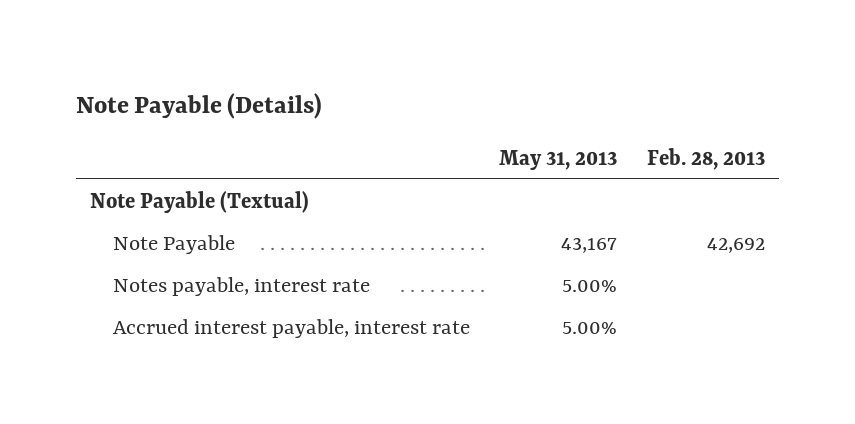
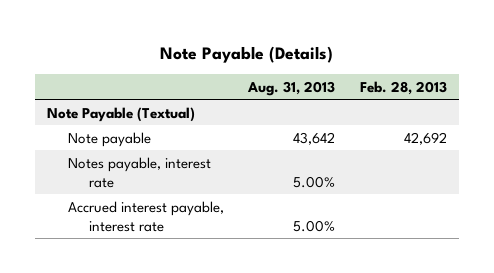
[499,150,618,171] May 31, 2013 -> none
none -> [247,80,336,96] Aug. 31, 2013
[113,234,236,254] Note Payable -> [68,131,152,147] Note payable

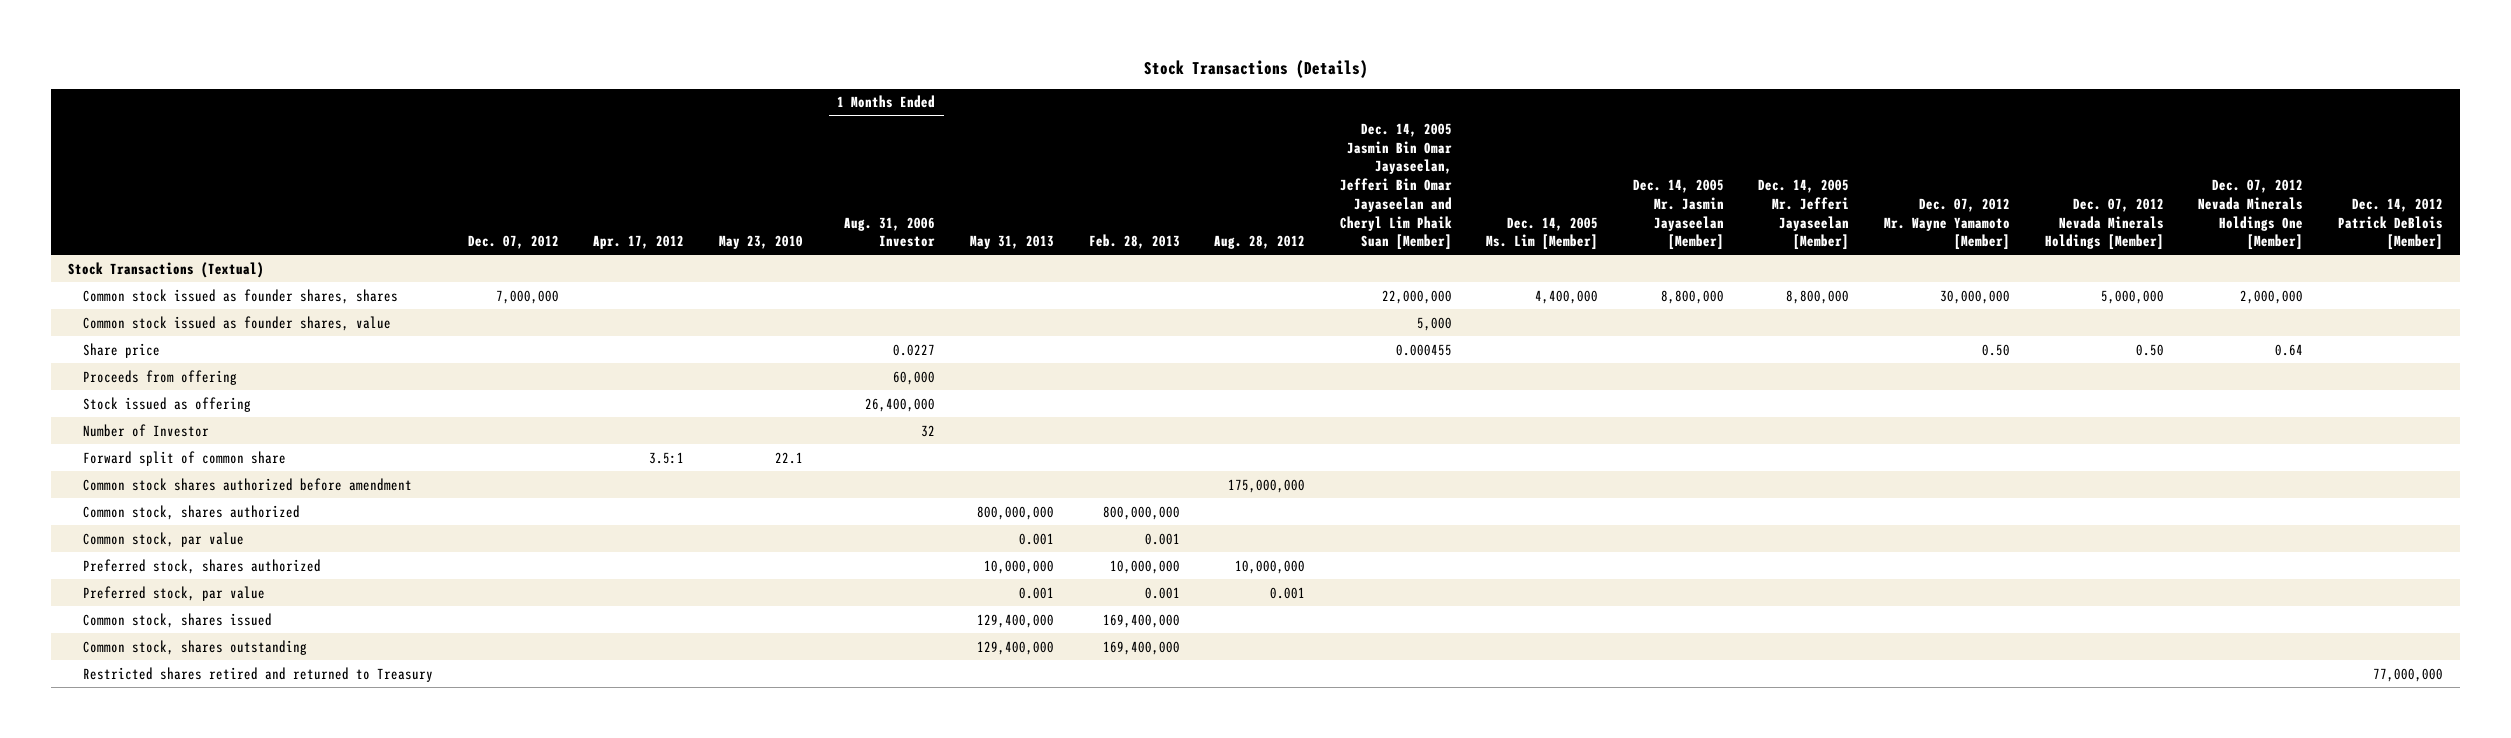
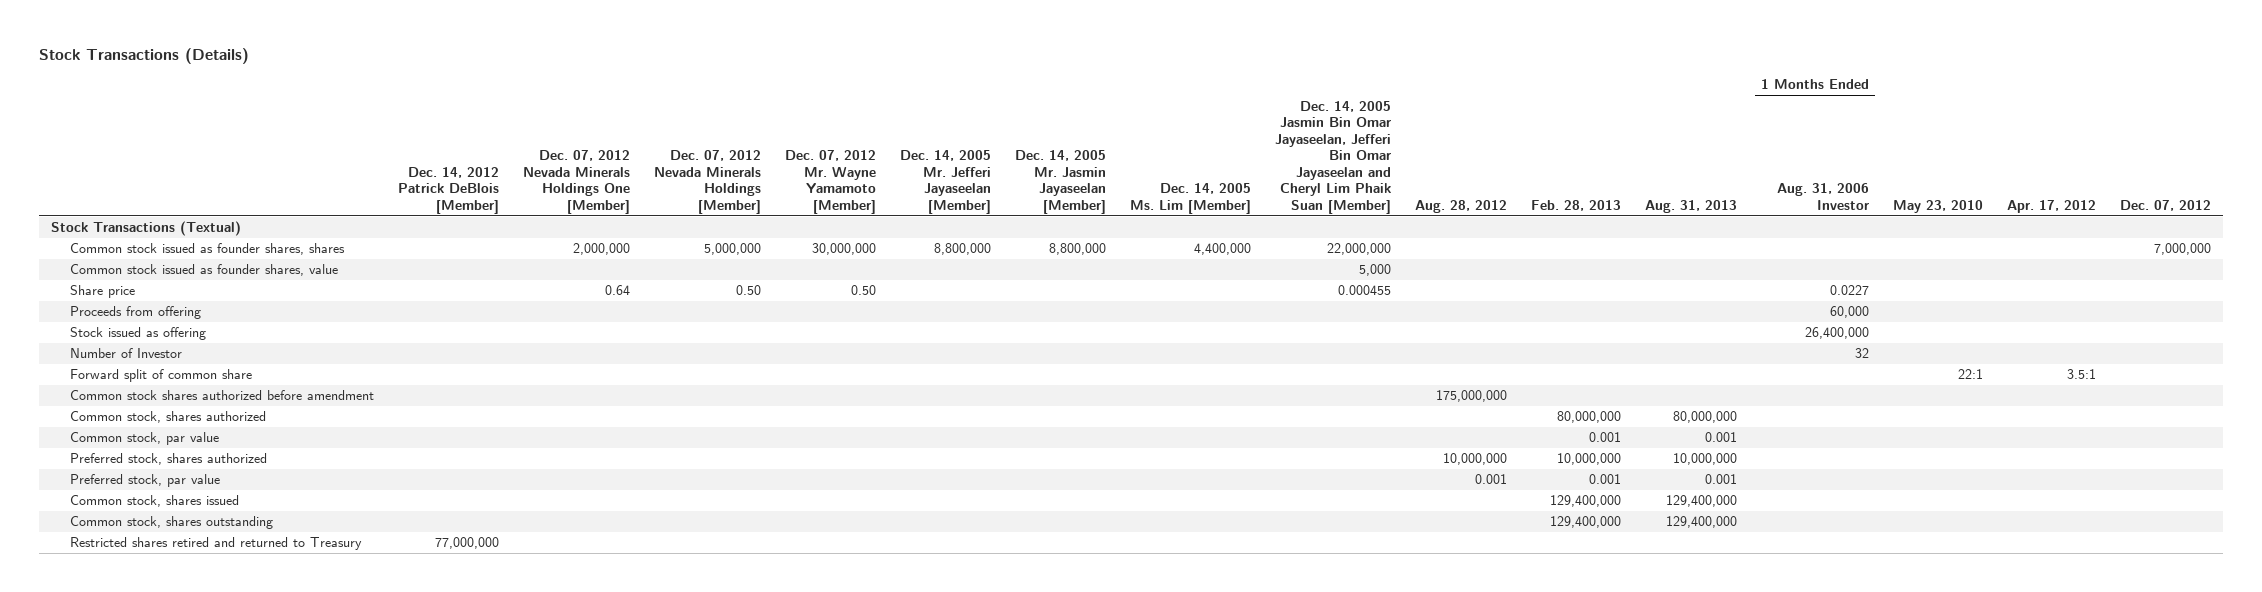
[969,235,1054,250] May 31, 2013 -> none
none -> [1645,199,1738,213] Aug. 31, 2013
[774,451,803,464] 22.1 -> [1958,369,1984,380] 22:1
[1102,505,1180,520] 800,000,000 -> [1557,411,1622,424] 80,000,000
[1102,613,1180,628] 169,400,000 -> [1550,495,1622,508] 129,400,000
[1102,640,1180,655] 169,400,000 -> [1550,516,1622,529] 129,400,000

